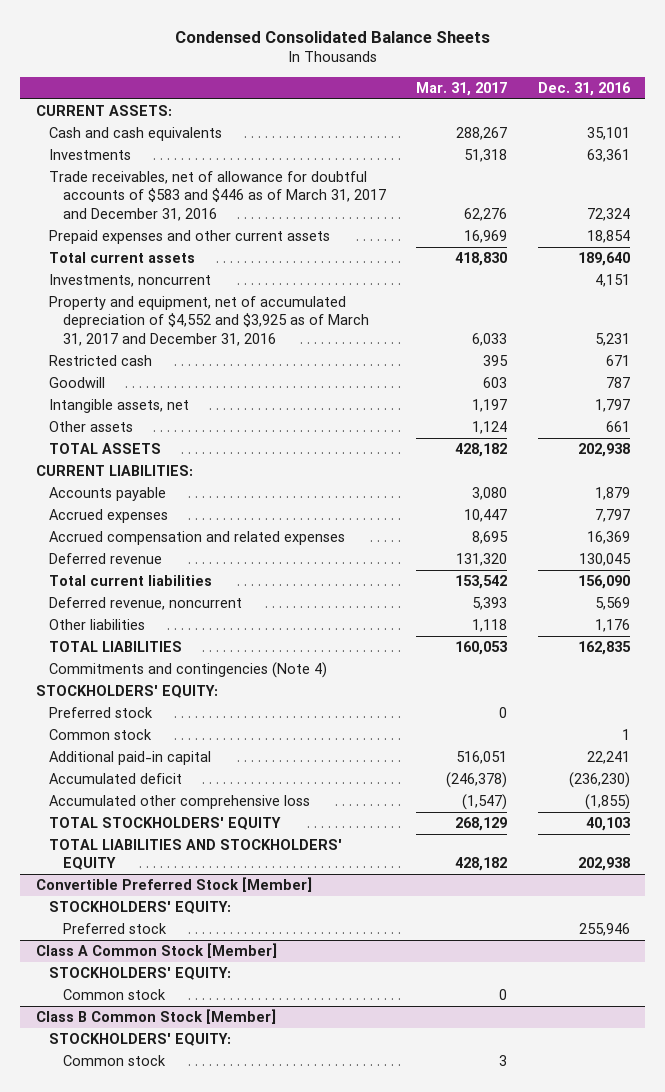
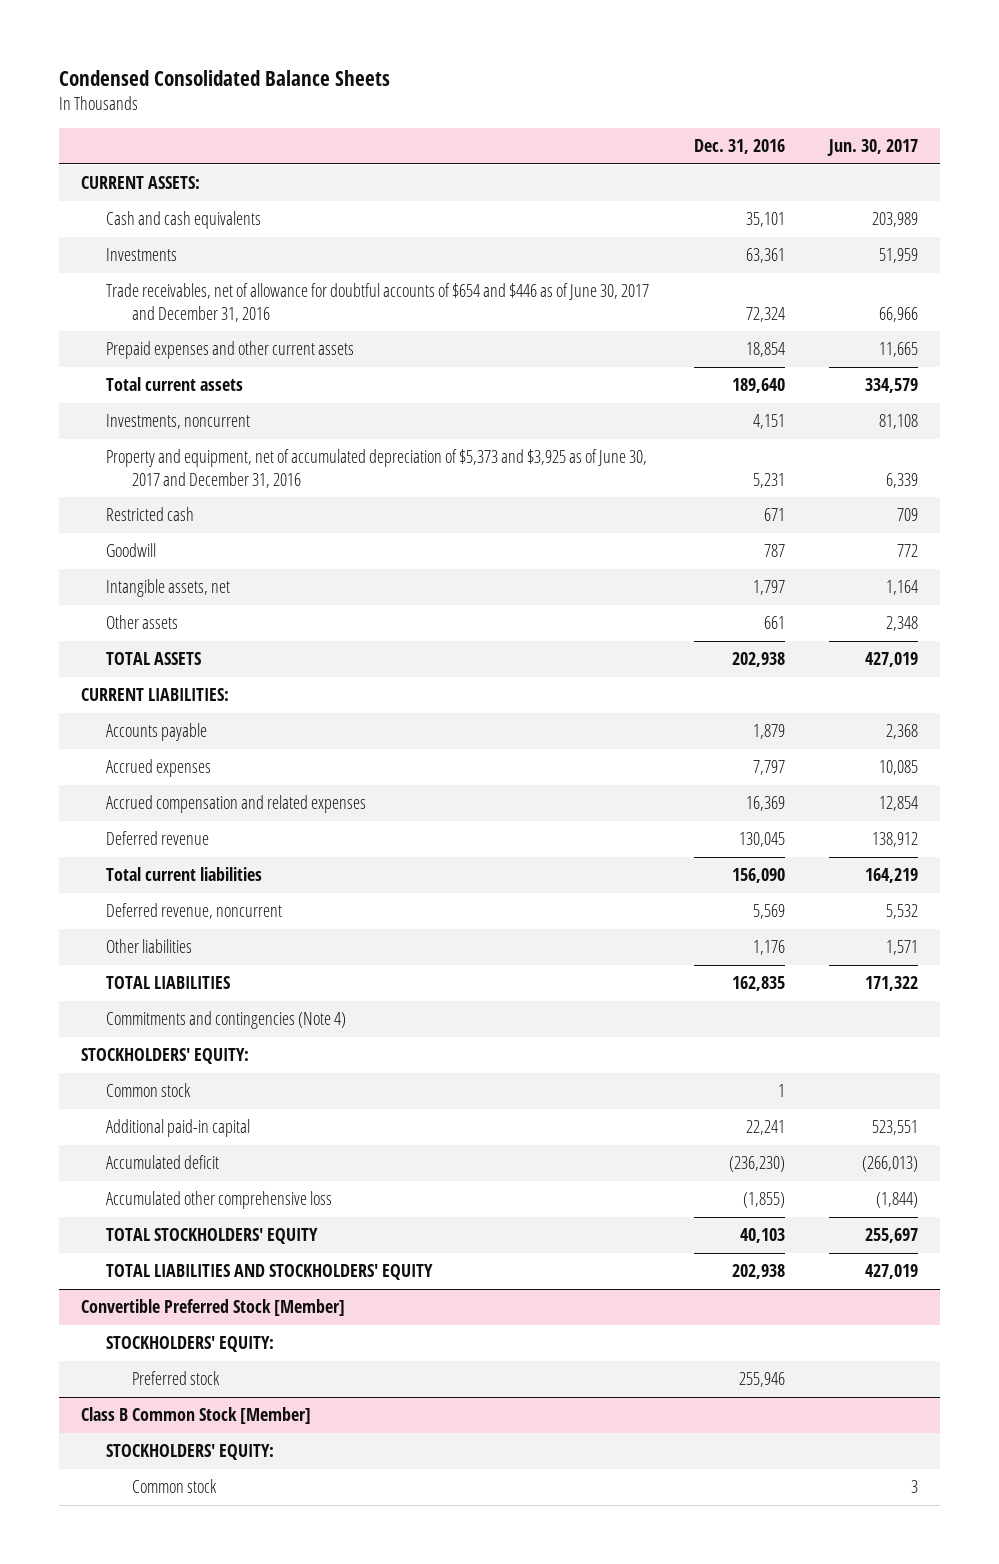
[416,81,508,96] Mar. 31, 2017 -> none
none -> [827,139,919,157] Jun. 30, 2017
[49,171,387,221] Trade receivables, net of allowance for doubtful accounts of $583 and $446 as of March 31, 2017 and December 31, 2016 -> [106,283,650,322] Trade receivables, net of allowance for doubtful accounts of $654 and $446 as of June 30, 2017 and December 31, 2016
[49,296,370,346] Property and equipment, net of accumulated depreciation of $4,552 and $3,925 as of March 31, 2017 and December 31, 2016 -> [106,449,648,488] Property and equipment, net of accumulated depreciation of $5,373 and $3,925 as of June 30, 2017 and December 31, 2016
[49,707,154,719] Preferred stock -> none
[35,943,277,959] Class A Common Stock [Member] -> none
[49,967,232,981] STOCKHOLDERS' EQUITY: -> none
[63,989,167,1001] Common stock -> none

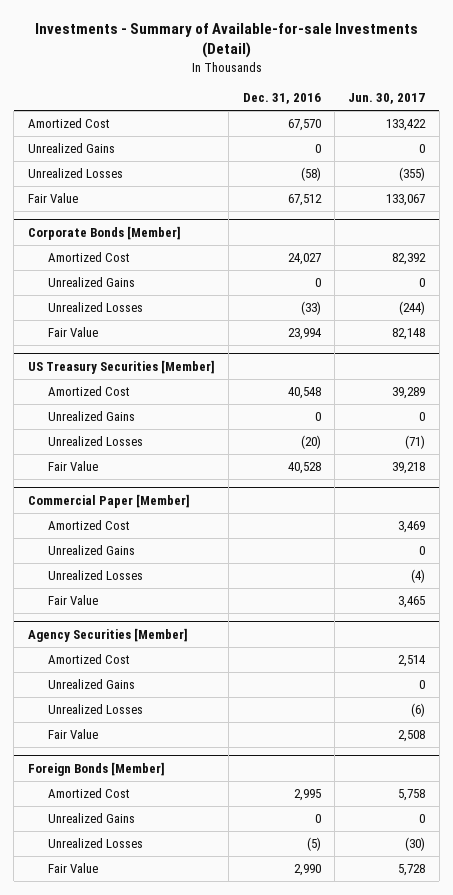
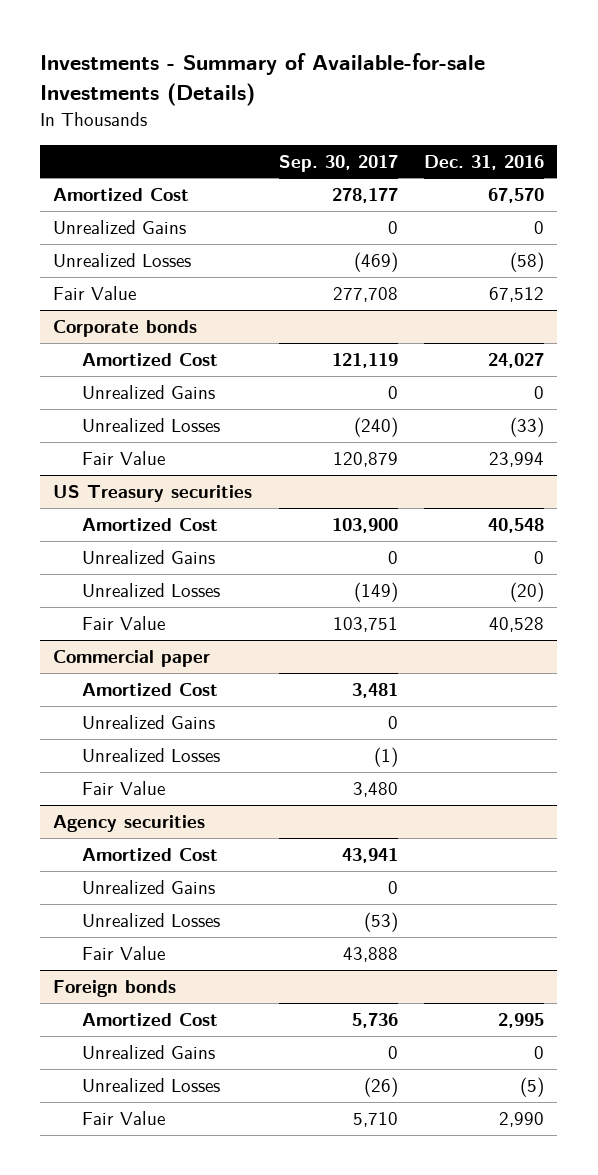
[34,23,418,59] Investments - Summary of Available-for-sale Investments (Detail) -> [40,52,486,106] Investments - Summary of Available-for-sale Investments (Details)
[348,93,426,105] Jun. 30, 2017 -> none
none -> [278,154,398,172] Sep. 30, 2017
[27,225,181,240] Corporate Bonds [Member] -> [53,320,198,338] Corporate bonds
[27,359,215,374] US Treasury Securities [Member] -> [53,485,253,503] US Treasury securities
[27,493,190,508] Commercial Paper [Member] -> [53,650,211,668] Commercial paper
[27,627,188,642] Agency Securities [Member] -> [53,815,206,833] Agency securities
[27,761,165,776] Foreign Bonds [Member] -> [53,980,177,998] Foreign bonds

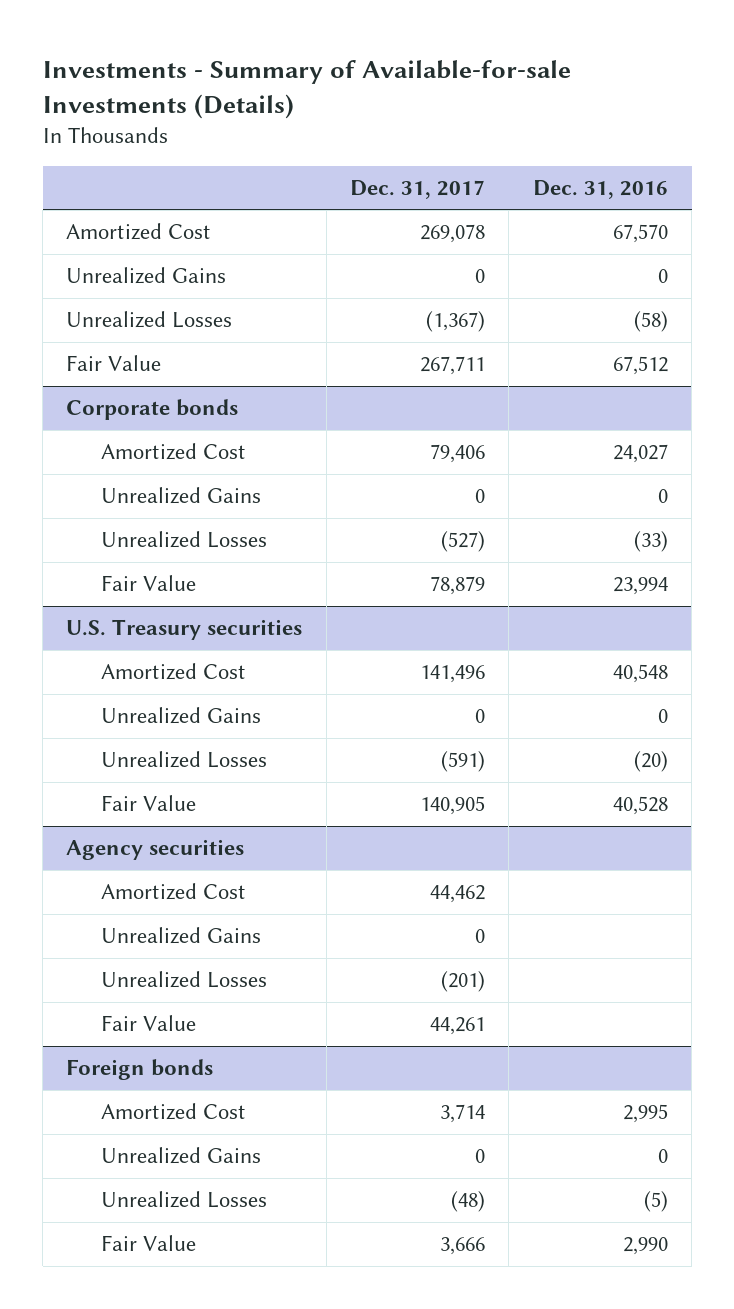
[278,154,398,172] Sep. 30, 2017 -> none
none -> [350,179,486,199] Dec. 31, 2017
[53,485,253,503] US Treasury securities -> [66,619,303,641] U.S. Treasury securities
[53,650,211,668] Commercial paper -> none
[82,683,219,697] Amortized Cost -> none
[82,715,216,730] Unrealized Gains -> none
[82,748,221,763] Unrealized Losses -> none
[82,781,166,796] Fair Value -> none

